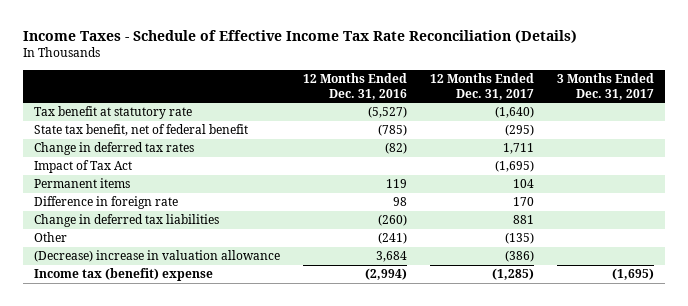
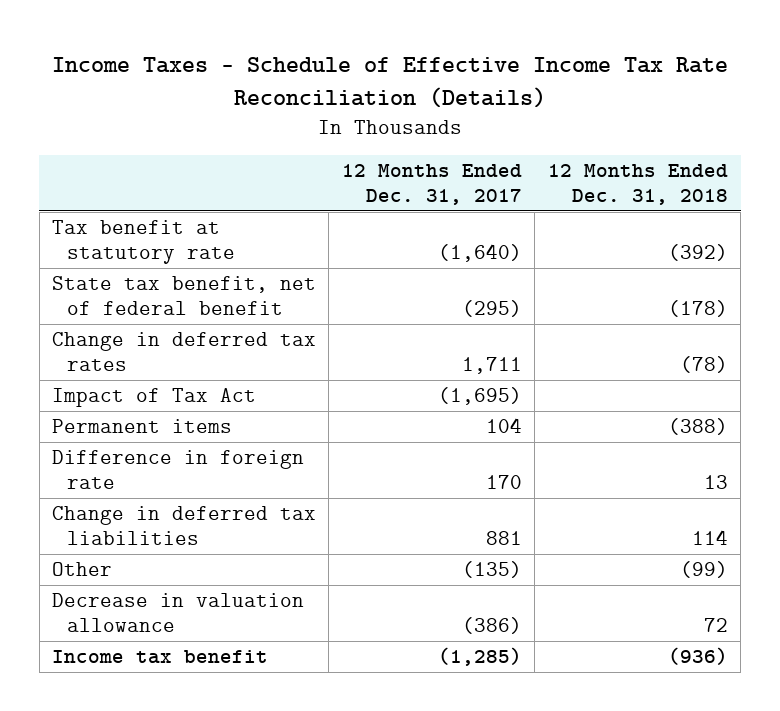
[302,73,407,100] 12 Months Ended Dec. 31, 2016 -> none
[556,73,654,100] 3 Months Ended Dec. 31, 2017 -> none
none -> [547,163,728,205] 12 Months Ended Dec. 31, 2018
[34,250,281,263] (Decrease) increase in valuation allowance -> [51,592,304,632] Decrease in valuation allowance
[34,268,214,282] Income tax (benefit) expense -> [51,649,268,664] Income tax benefit

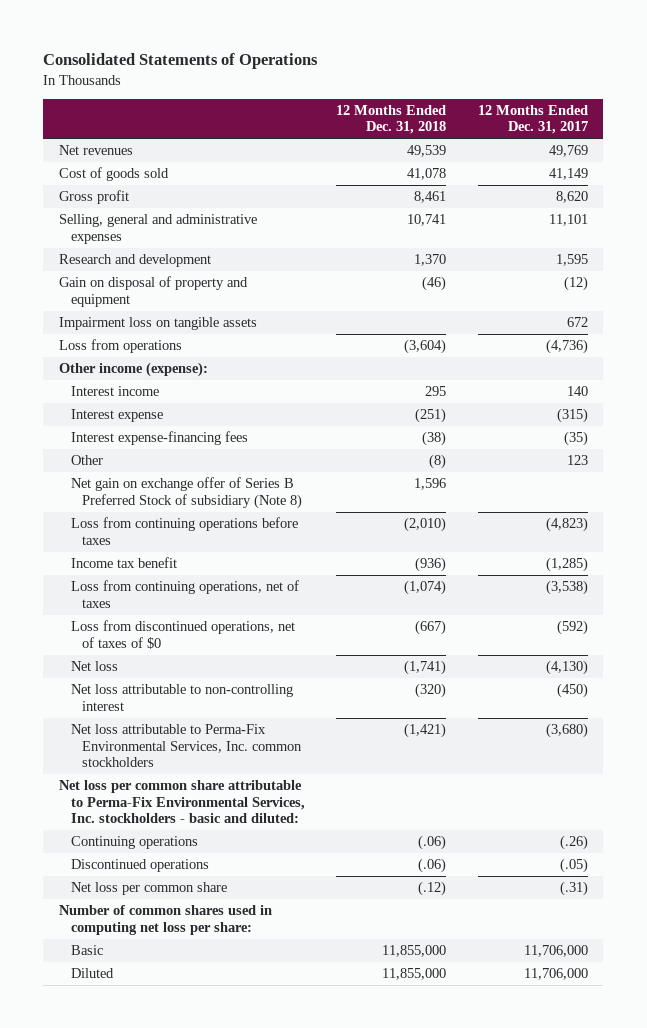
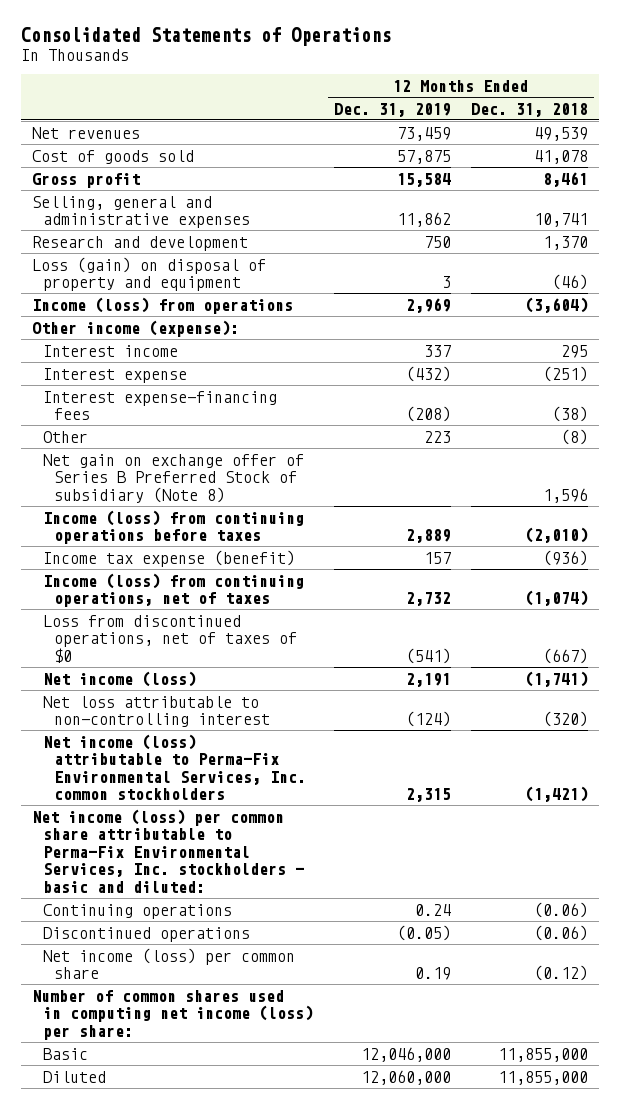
[477,105,588,135] 12 Months Ended Dec. 31, 2017 -> none
none -> [333,102,451,117] Dec. 31, 2019
[58,317,257,331] Impairment loss on tangible assets -> none
[58,276,248,307] Gain on disposal of property and equipment -> [31,256,266,292] Loss (gain) on disposal of property and equipment
[58,339,182,354] Loss from operations -> [31,296,293,314] Income (loss) from operations
[70,517,298,545] Loss from continuing operations before taxes -> [42,509,304,545] Income (loss) from continuing operations before taxes
[70,557,177,569] Income tax benefit -> [42,549,295,567] Income tax expense (benefit)
[70,580,299,608] Loss from continuing operations, net of taxes -> [42,572,304,608] Income (loss) from continuing operations, net of taxes
[70,661,118,672] Net loss -> [42,670,196,687] Net income (loss)
[70,724,303,768] Net loss attributable to Perma-Fix Environmental Services, Inc. common stockholders -> [42,733,306,801] Net income (loss) attributable to Perma-Fix Environmental Services, Inc. common stockholders
[58,780,305,824] Net loss per common share attributable to Perma-Fix Environmental Services, Inc. stockholders - basic and diluted: -> [31,808,304,893] Net income (loss) per common share attributable to Perma-Fix Environmental Services, Inc. stockholders - basic and diluted:
[418,835,447,851] (.06) -> [534,901,589,918] (0.06)
[418,858,447,874] (.06) -> [534,924,589,941] (0.06)
[70,882,227,896] Net loss per common share -> [42,947,295,980] Net income (loss) per common share
[418,881,447,897] (.12) -> [534,965,589,982] (0.12)
[58,905,272,935] Number of common shares used in computing net loss per share: -> [31,989,313,1040] Number of common shares used in computing net income (loss) per share:

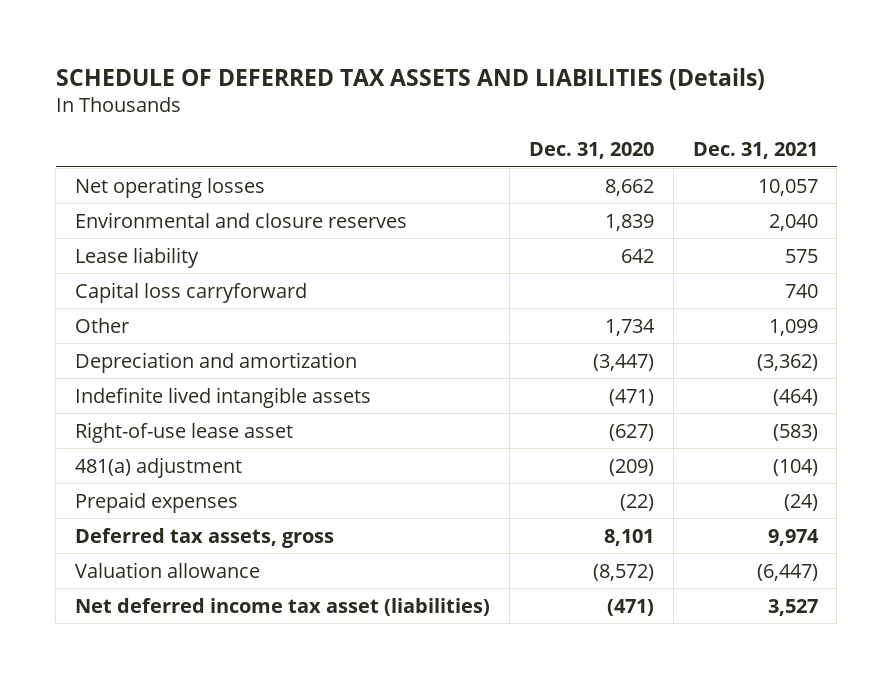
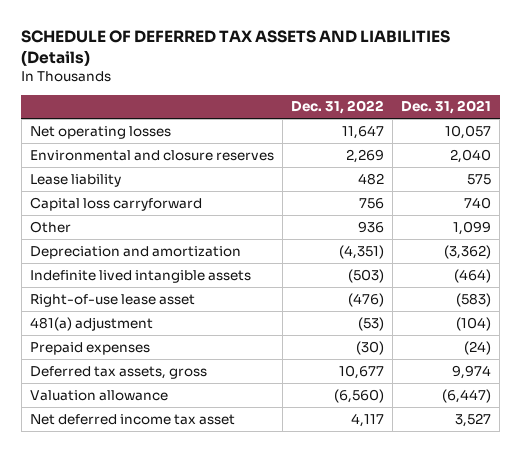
[528,142,654,160] Dec. 31, 2020 -> none
none -> [290,100,384,115] Dec. 31, 2022
[75,597,491,616] Net deferred income tax asset (liabilities) -> [29,413,235,425] Net deferred income tax asset

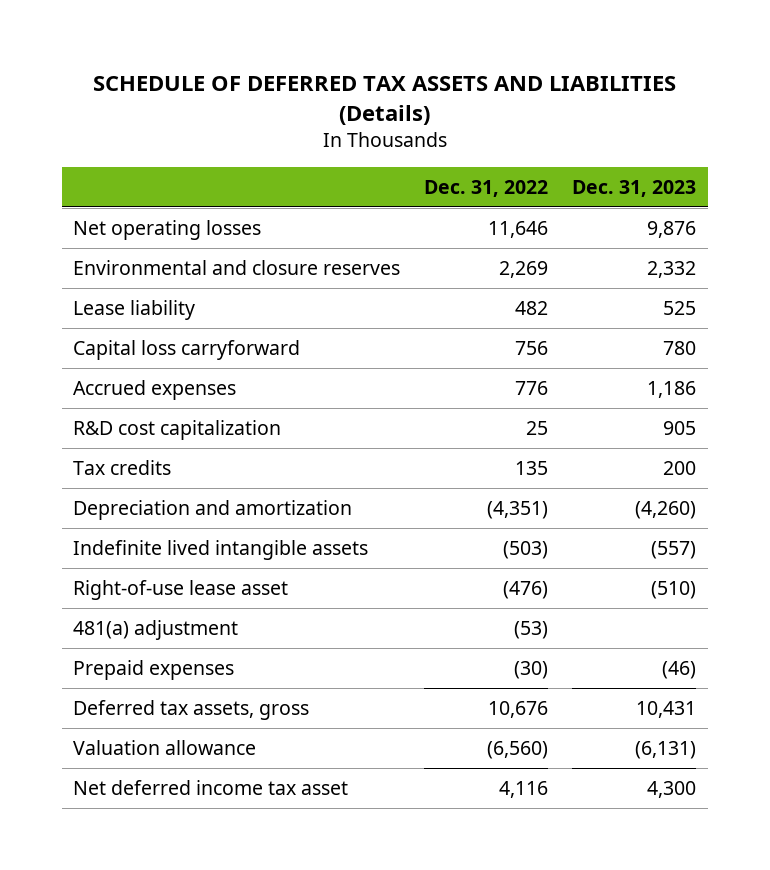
[401,100,492,115] Dec. 31, 2021 -> none
none -> [572,179,697,197] Dec. 31, 2023
[341,124,384,139] 11,647 -> [488,220,549,238] 11,646
[29,220,71,233] Other -> none
none -> [73,379,237,400] Accrued expenses
none -> [73,419,282,440] R&D cost capitalization
none -> [73,459,172,475] Tax credits
[338,364,384,379] 10,677 -> [488,700,549,718] 10,676
[350,412,384,427] 4,117 -> [499,780,549,798] 4,116

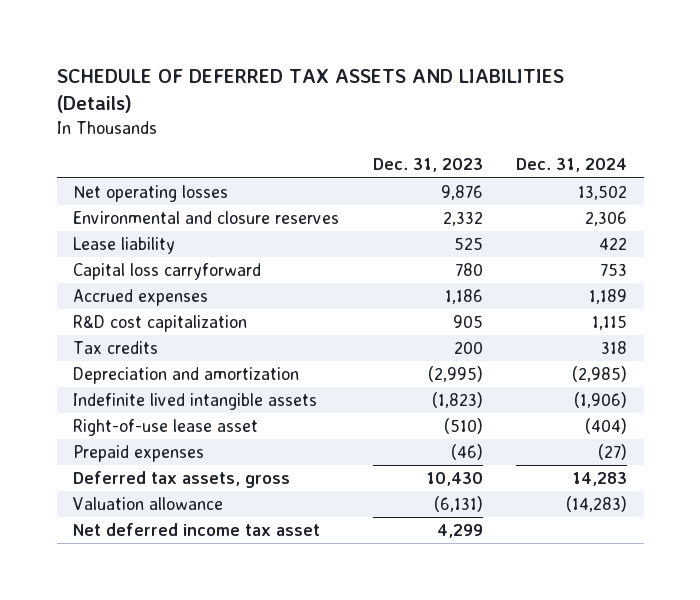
[424,179,549,197] Dec. 31, 2022 -> none
none -> [515,158,627,173] Dec. 31, 2024
[635,500,697,519] (4,260) -> [427,366,483,383] (2,995)
[651,540,697,559] (557) -> [431,392,483,409] (1,823)
[73,619,239,640] 481(a) adjustment -> none
[636,700,697,718] 10,431 -> [425,472,483,487] 10,430
[647,780,697,798] 4,300 -> [436,524,483,539] 4,299

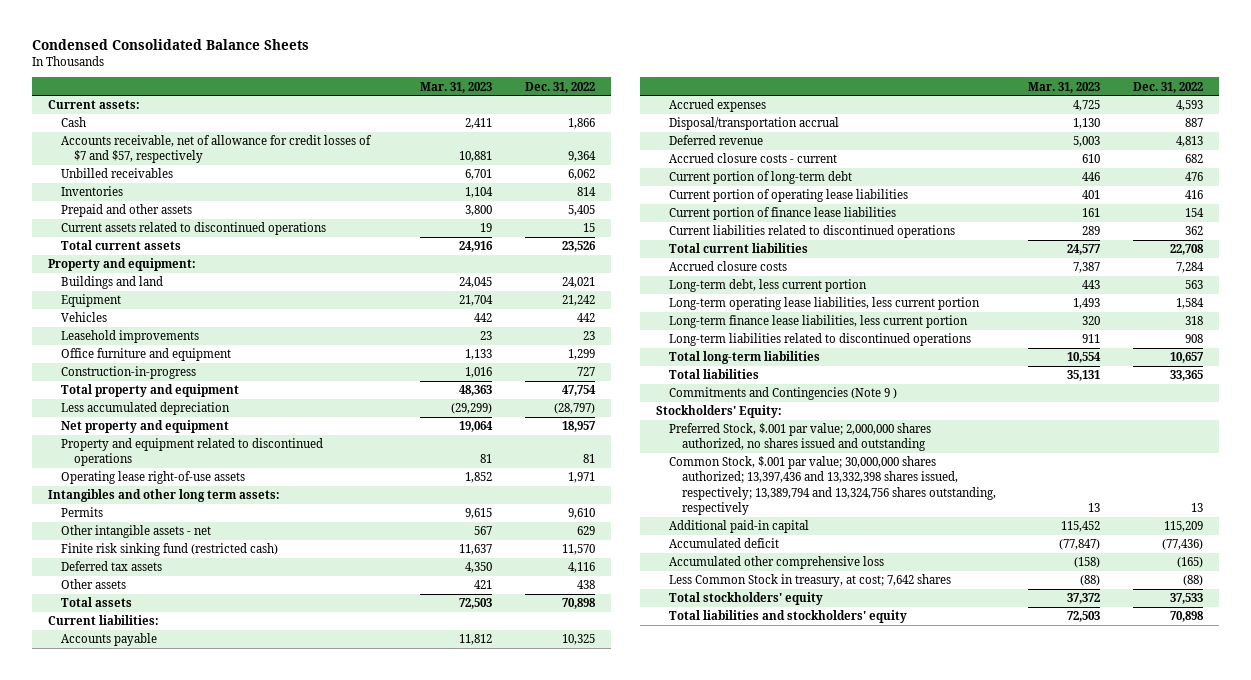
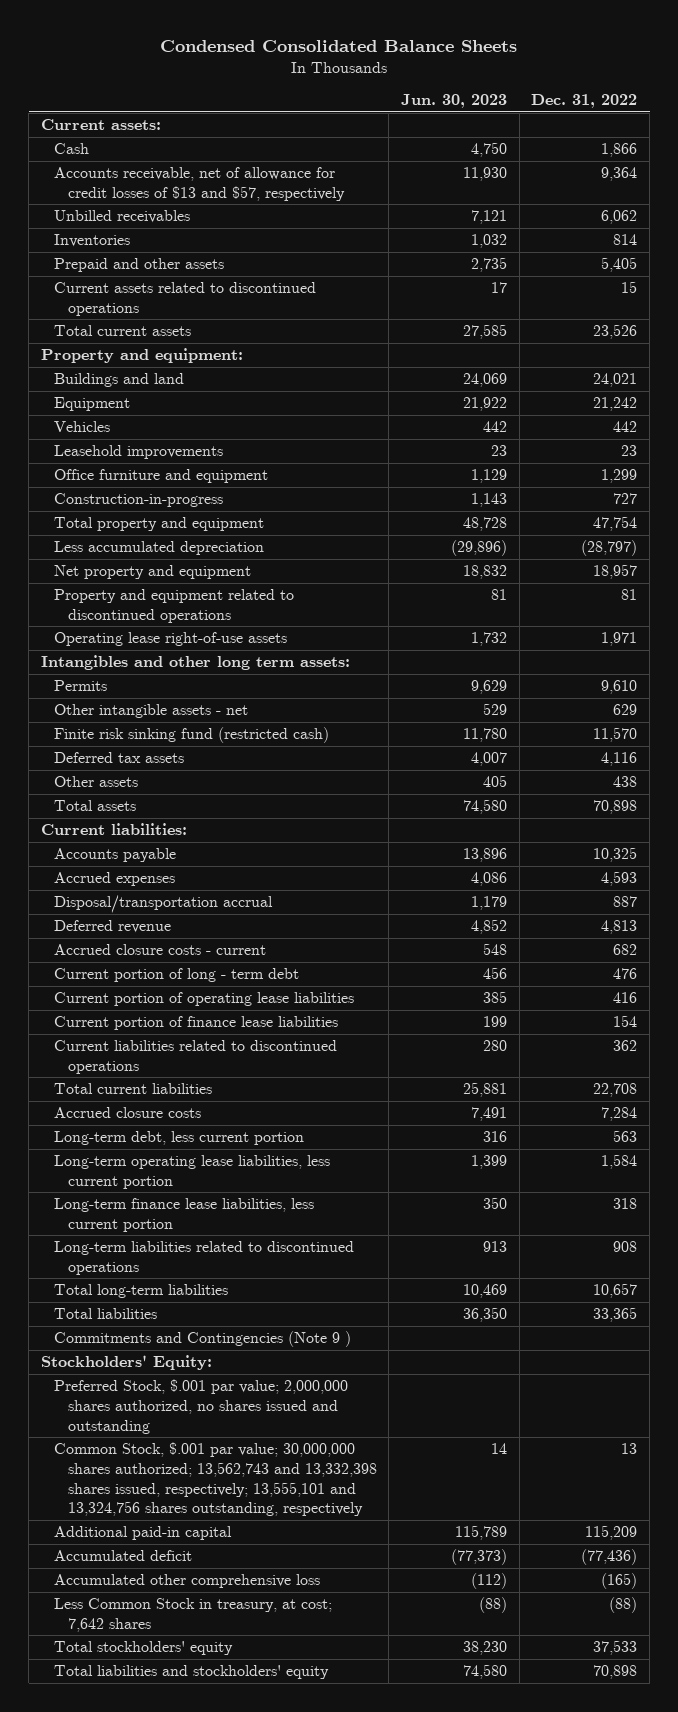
[420,81,493,93] Mar. 31, 2023 -> none
none -> [401,94,508,109] Jun. 30, 2023
[60,135,372,164] Accounts receivable, net of allowance for credit losses of $7 and $57, respectively -> [54,167,345,201] Accounts receivable, net of allowance for credit losses of $13 and $57, respectively
[669,171,853,185] Current portion of long-term debt -> [54,968,300,983] Current portion of long - term debt
[669,456,997,515] Common Stock, $.001 par value; 30,000,000 shares authorized; 13,397,436 and 13,332,398 shares issued, respectively; 13,389,794 and 13,324,756 shares outstanding, respectively -> [54,1442,377,1517] Common Stock, $.001 par value; 30,000,000 shares authorized; 13,562,743 and 13,332,398 shares issued, respectively; 13,555,101 and 13,324,756 shares outstanding, respectively

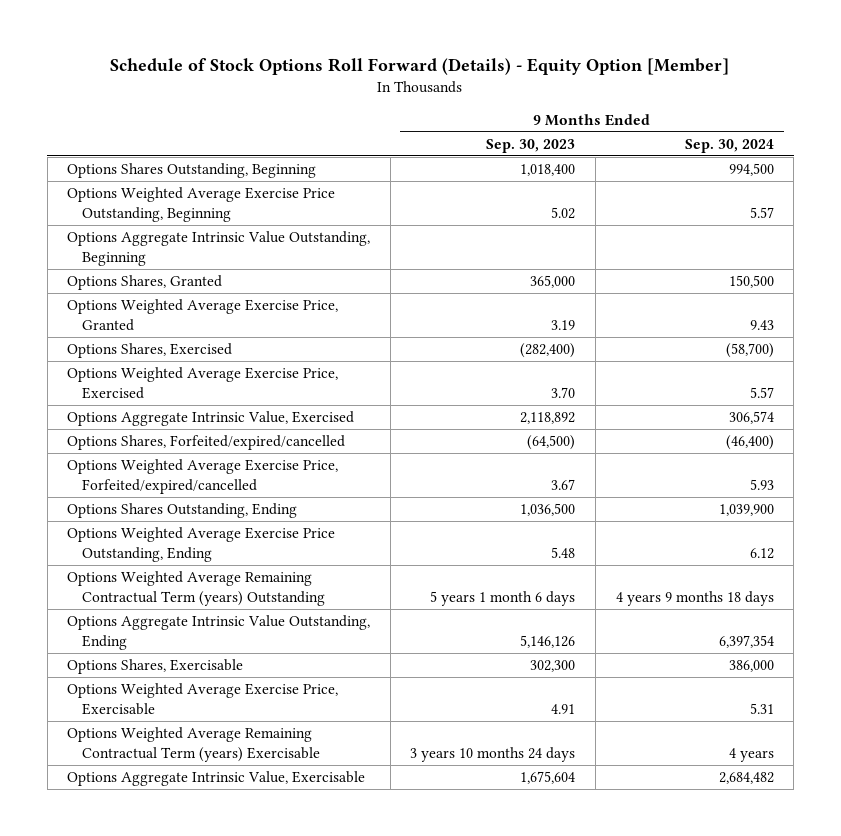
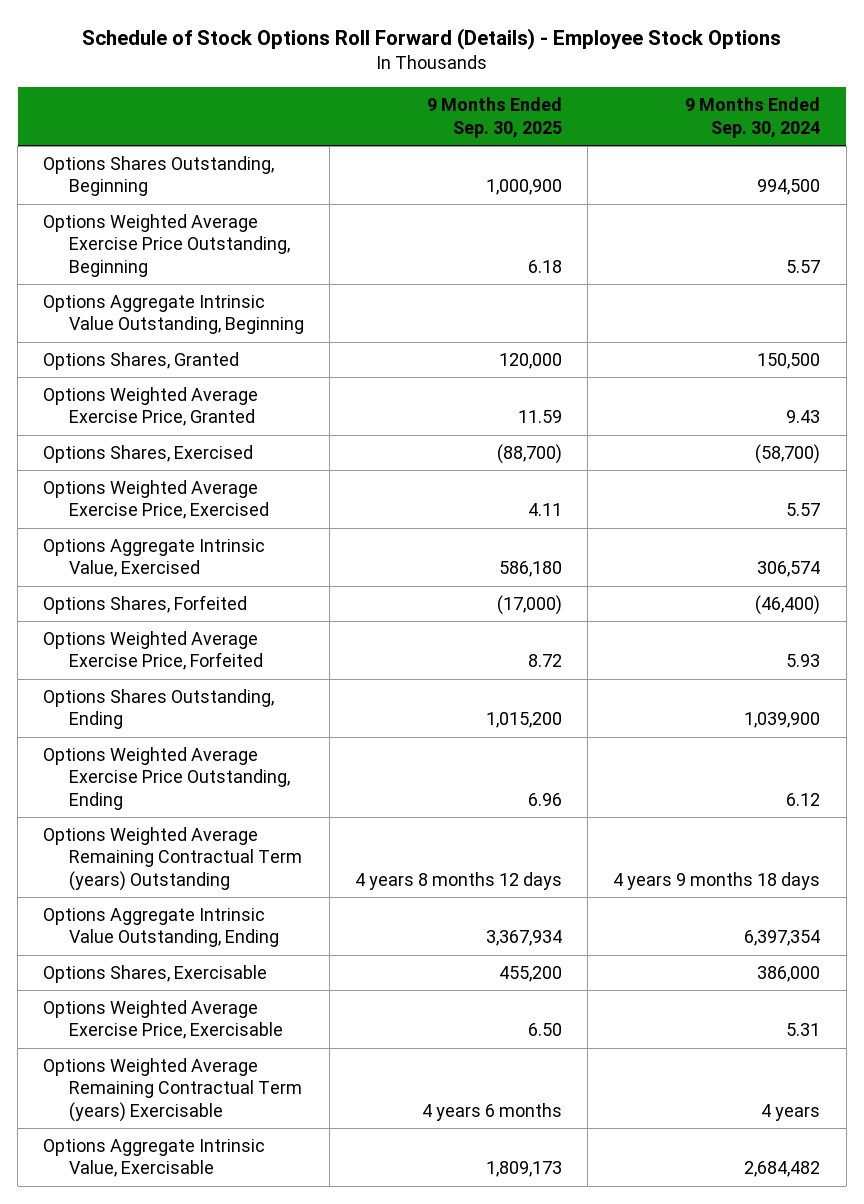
[110,58,730,76] Schedule of Stock Options Roll Forward (Details) - Equity Option [Member] -> [81,28,781,51] Schedule of Stock Options Roll Forward (Details) - Employee Stock Options
[486,138,576,153] Sep. 30, 2023 -> none
none -> [427,97,563,138] 9 Months Ended Sep. 30, 2025
[67,435,346,451] Options Shares, Forfeited/expired/cancelled -> [43,594,248,614] Options Shares, Forfeited
[67,459,339,494] Options Weighted Average Exercise Price, Forfeited/expired/cancelled -> [43,630,263,671] Options Weighted Average Exercise Price, Forfeited

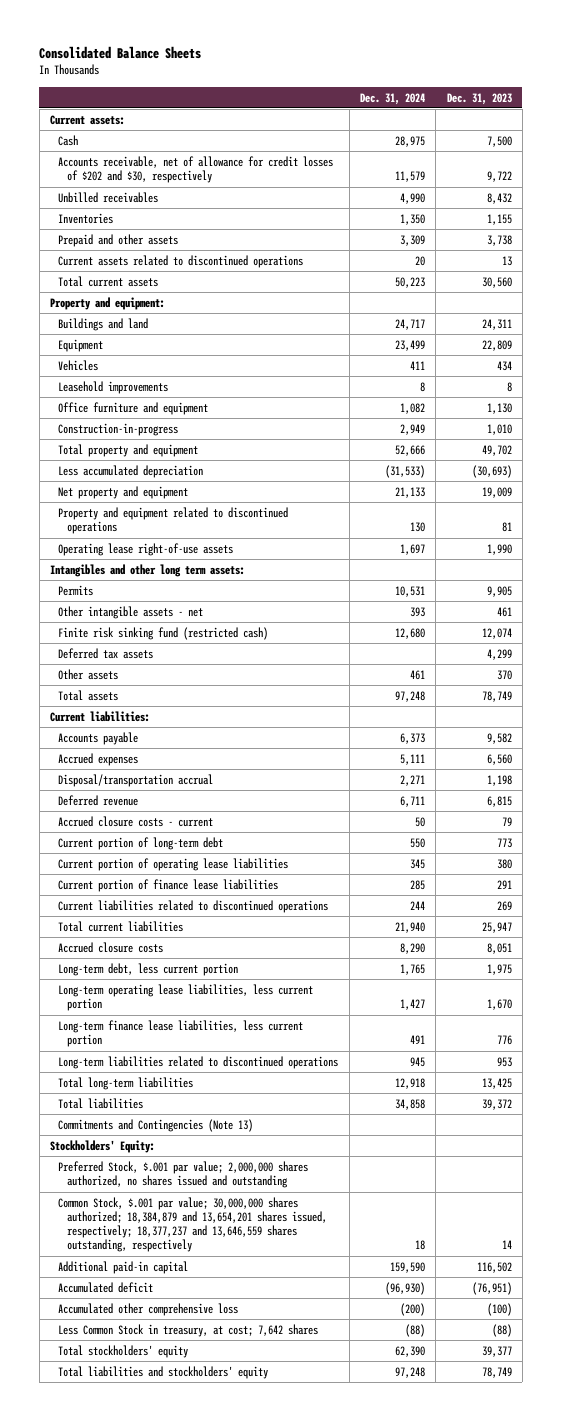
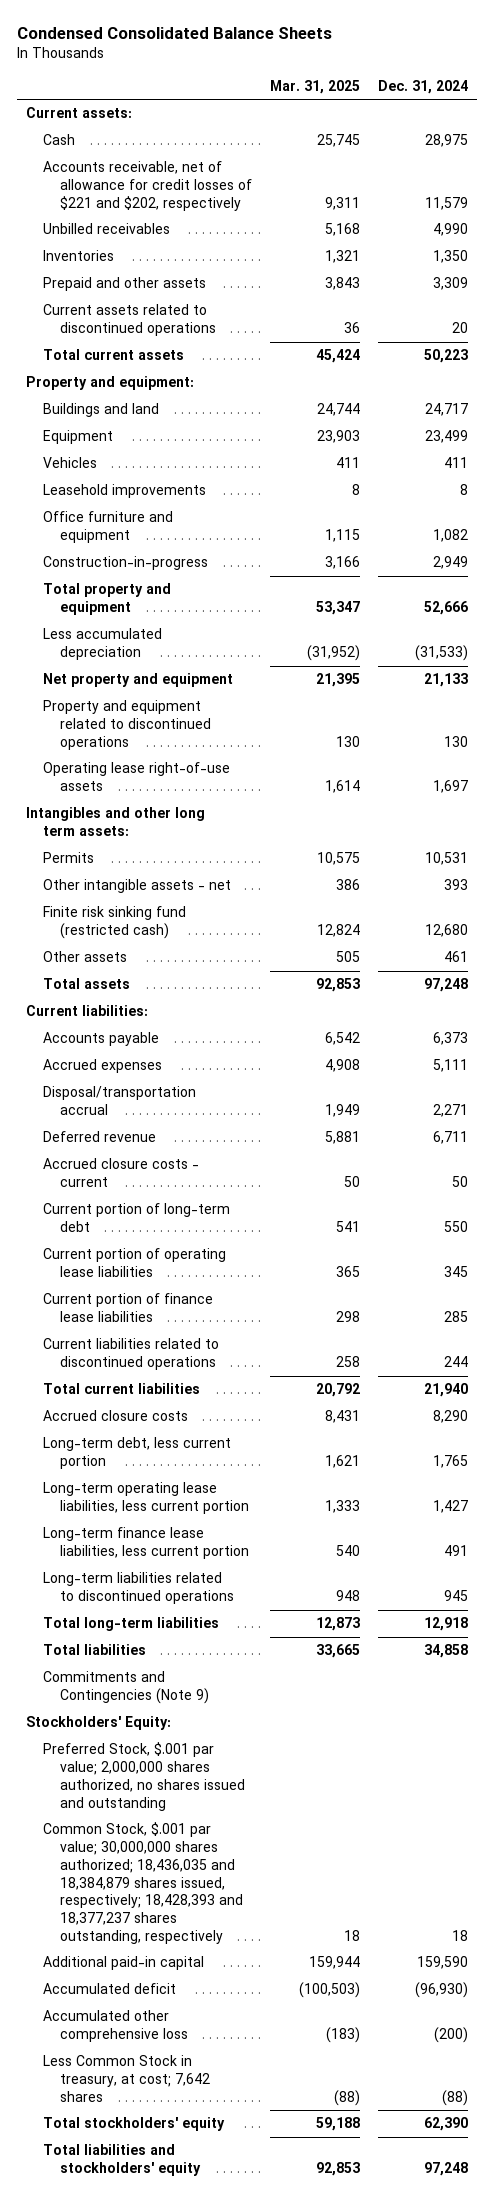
[39,45,202,59] Consolidated Balance Sheets -> [17,27,333,40] Condensed Consolidated Balance Sheets
[446,92,512,105] Dec. 31, 2023 -> none
none -> [270,79,361,94] Mar. 31, 2025
[58,155,334,184] Accounts receivable, net of allowance for credit losses of $202 and $30, respectively -> [43,161,253,211] Accounts receivable, net of allowance for credit losses of $221 and $202, respectively
[58,647,154,659] Deferred tax assets -> none
[58,1118,254,1132] Commitments and Contingencies (Note 13) -> [43,1671,210,1705] Commitments and Contingencies (Note 9)
[58,1196,328,1253] Common Stock, $.001 par value; 30,000,000 shares authorized; 18,384,879 and 13,654,201 shares issued, respectively; 18,377,237 and 13,646,559 shares outstanding, respectively -> [43,1822,244,1944] Common Stock, $.001 par value; 30,000,000 shares authorized; 18,436,035 and 18,384,879 shares issued, respectively; 18,428,393 and 18,377,237 shares outstanding, respectively

